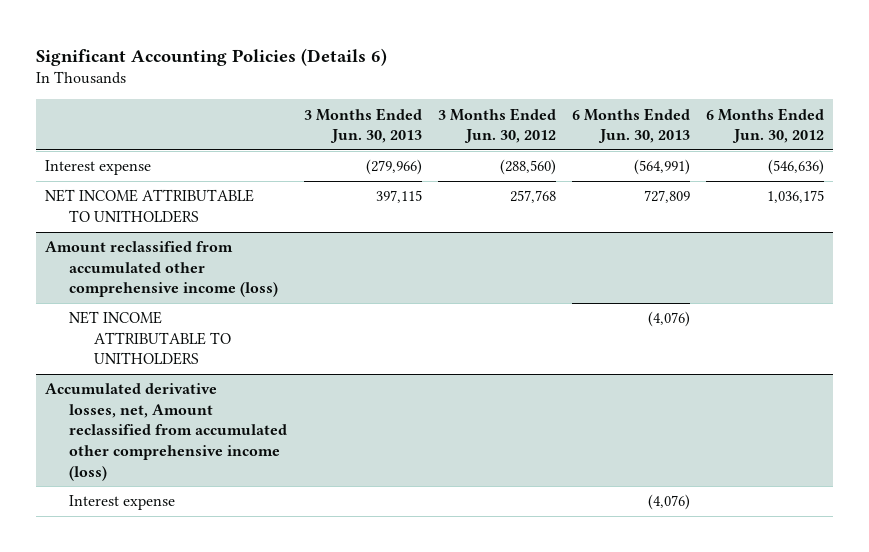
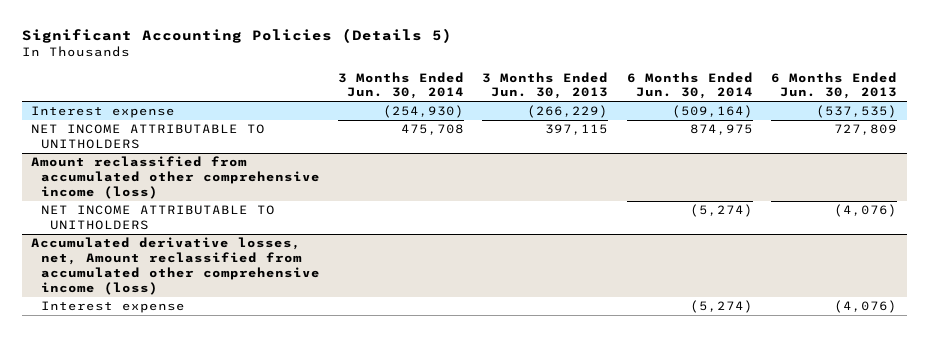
[36,47,388,66] Significant Accounting Policies (Details 6) -> [21,28,452,44] Significant Accounting Policies (Details 5)
[437,107,556,144] 3 Months Ended Jun. 30, 2012 -> none
[706,107,825,144] 6 Months Ended Jun. 30, 2012 -> none
none -> [338,71,465,100] 3 Months Ended Jun. 30, 2014
none -> [626,71,753,100] 6 Months Ended Jun. 30, 2014
[365,159,422,176] (279,966) -> [527,105,609,119] (266,229)
[634,159,691,176] (564,991) -> [816,105,898,119] (537,535)

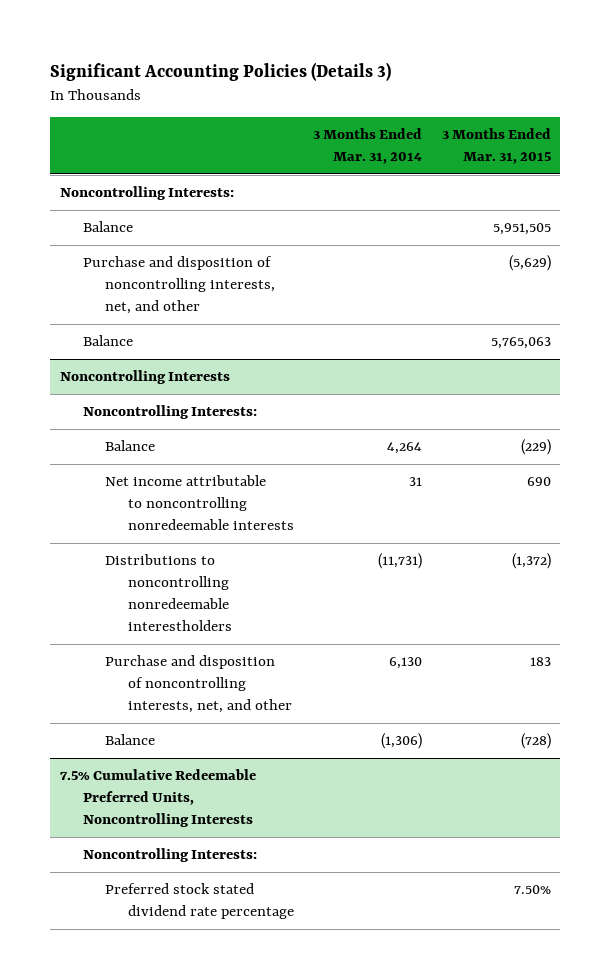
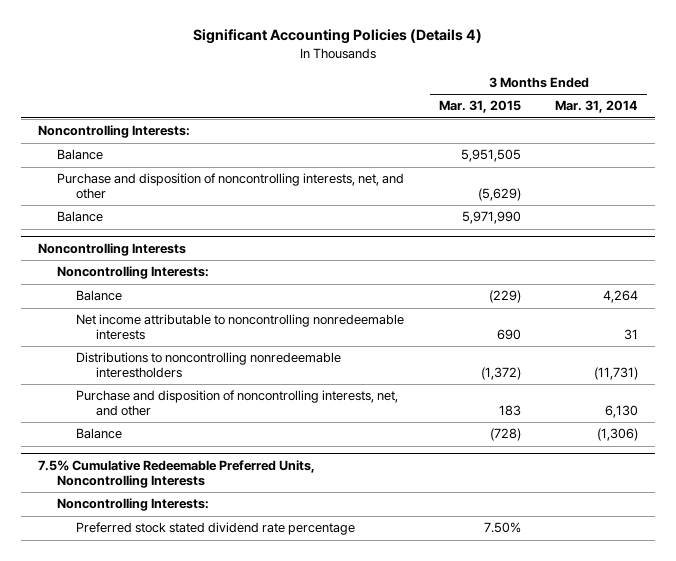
[50,61,392,81] Significant Accounting Policies (Details 3) -> [193,29,483,45] Significant Accounting Policies (Details 4)
[490,337,551,350] 5,765,063 -> [461,211,521,225] 5,971,990

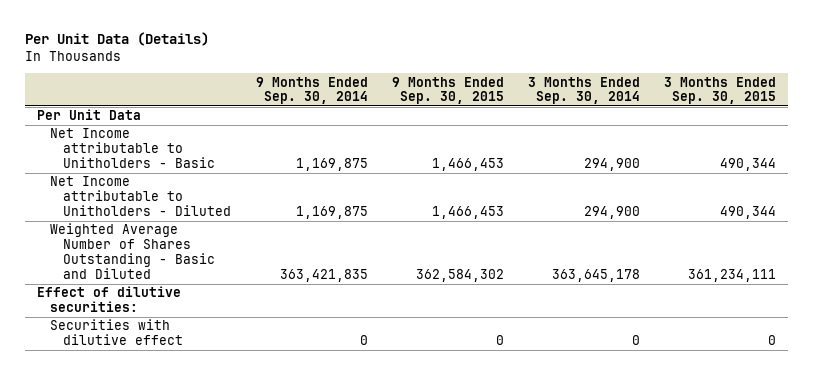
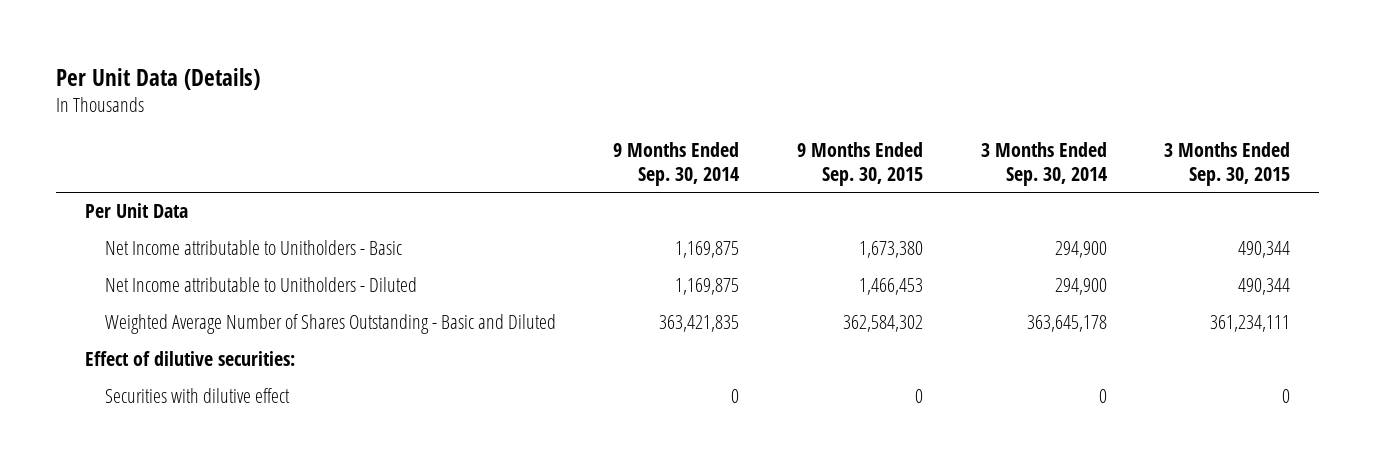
[431,158,504,172] 1,466,453 -> [859,241,924,259] 1,673,380

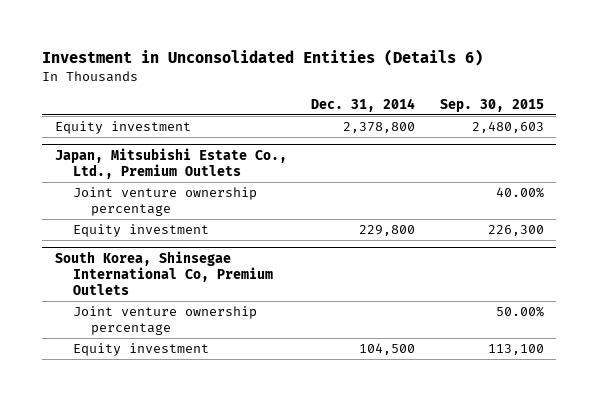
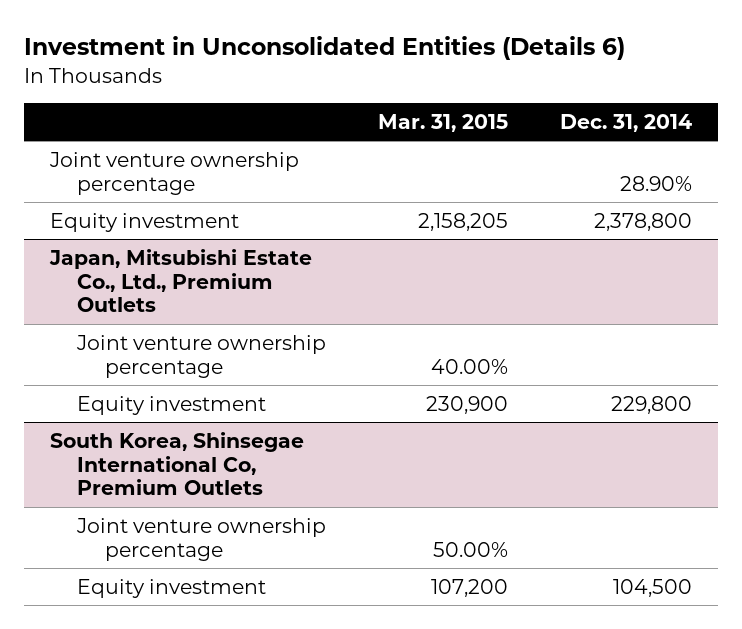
[439,98,544,112] Sep. 30, 2015 -> none
none -> [378,113,509,132] Mar. 31, 2015
none -> [48,151,299,195] Joint venture ownership percentage

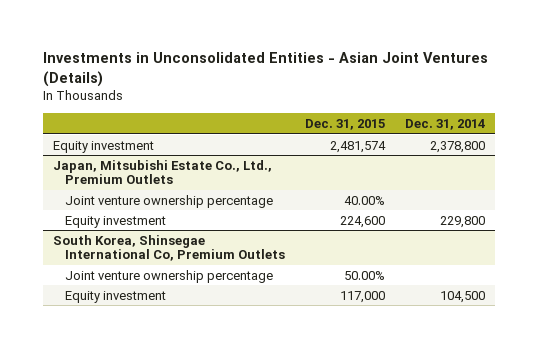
[23,36,625,61] Investment in Unconsolidated Entities (Details 6) -> [43,52,489,88] Investments in Unconsolidated Entities - Asian Joint Ventures (Details)
[378,113,509,132] Mar. 31, 2015 -> none
none -> [304,118,385,130] Dec. 31, 2015
[48,151,299,195] Joint venture ownership percentage -> none

